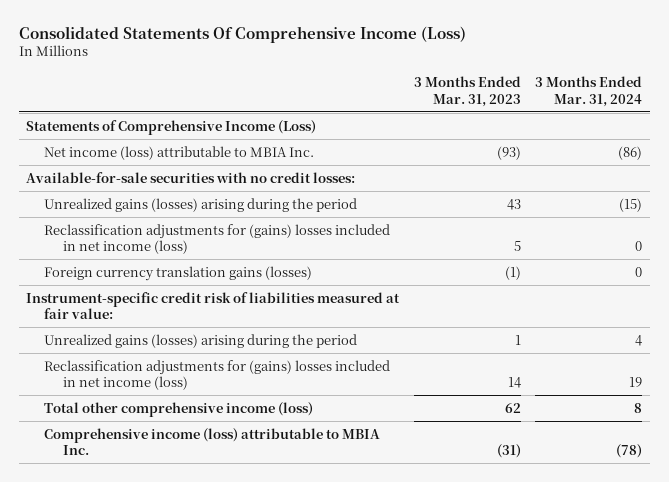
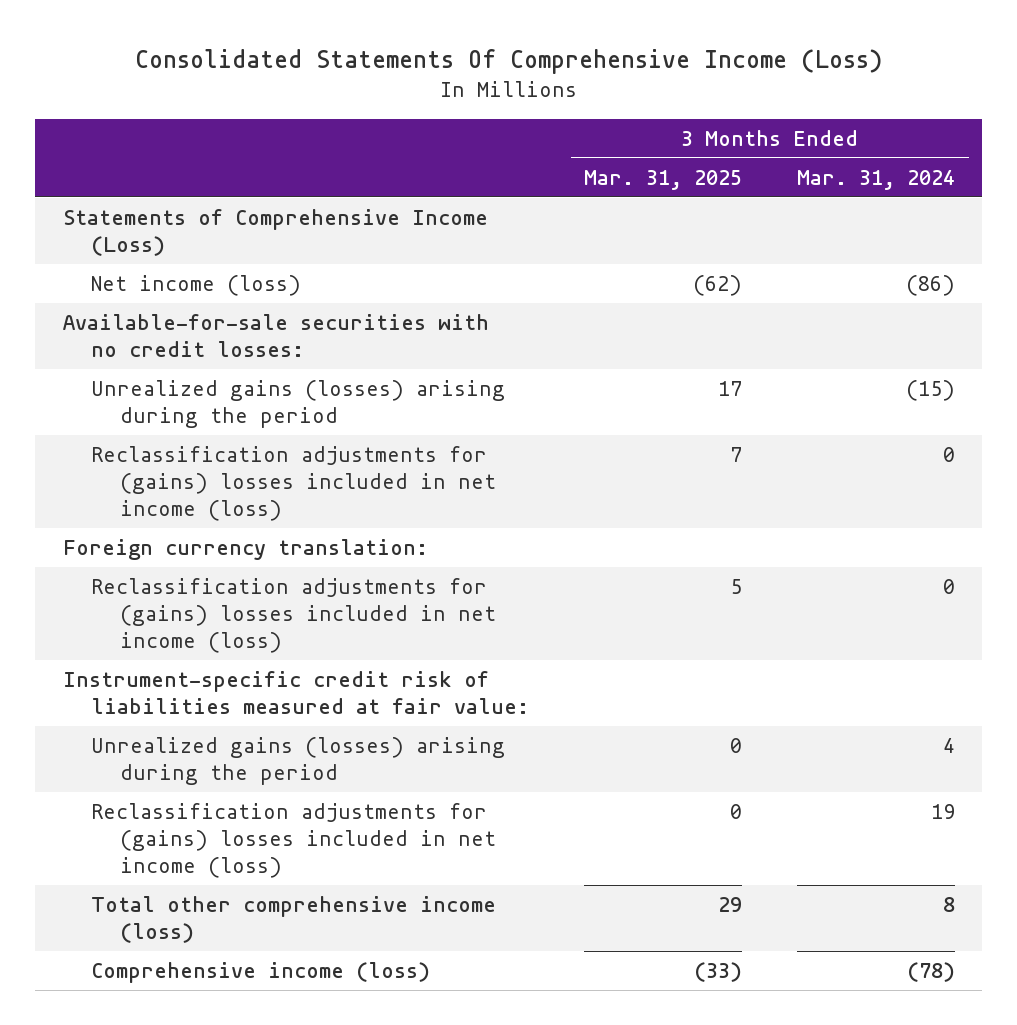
[413,75,521,107] 3 Months Ended Mar. 31, 2023 -> none
none -> [584,169,743,190] Mar. 31, 2025
[44,145,315,160] Net income (loss) attributable to MBIA Inc. -> [91,274,302,296] Net income (loss)
none -> [62,538,428,560] Foreign currency translation:
[44,265,313,281] Foreign currency translation gains (losses) -> [91,577,497,654] Reclassification adjustments for (gains) losses included in net income (loss)
[44,427,381,456] Comprehensive income (loss) attributable to MBIA Inc. -> [91,961,431,983] Comprehensive income (loss)

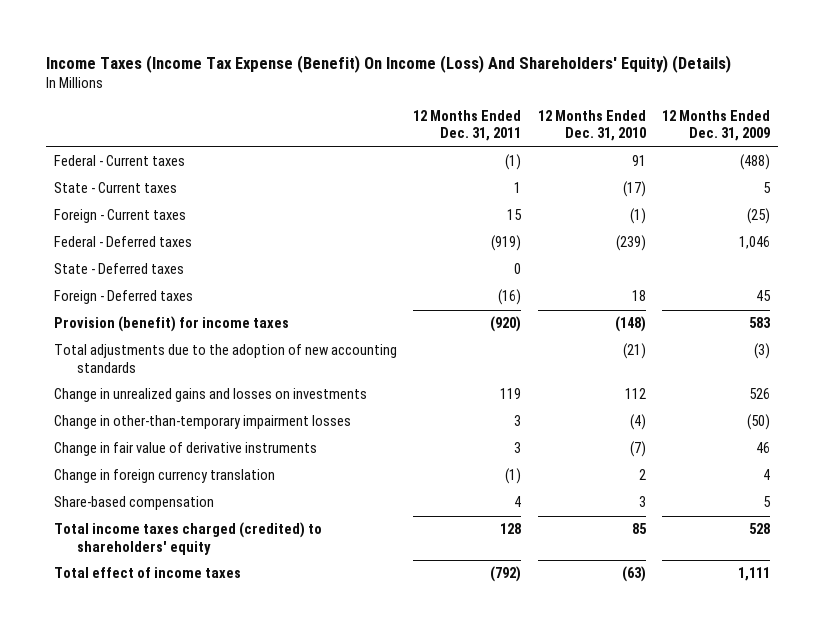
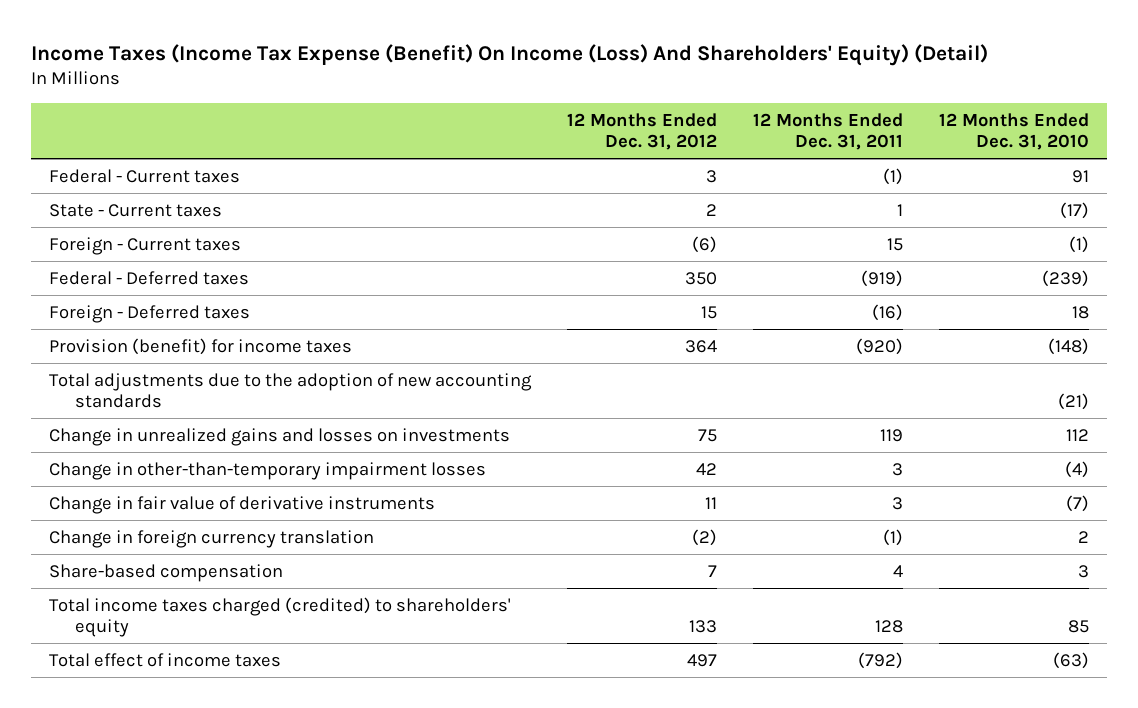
[46,54,732,73] Income Taxes (Income Tax Expense (Benefit) On Income (Loss) And Shareholders' Equity) (Details) -> [31,43,989,66] Income Taxes (Income Tax Expense (Benefit) On Income (Loss) And Shareholders' Equity) (Detail)
[661,109,770,142] 12 Months Ended Dec. 31, 2009 -> none
none -> [567,112,718,150] 12 Months Ended Dec. 31, 2012
[54,263,185,275] State - Deferred taxes -> none

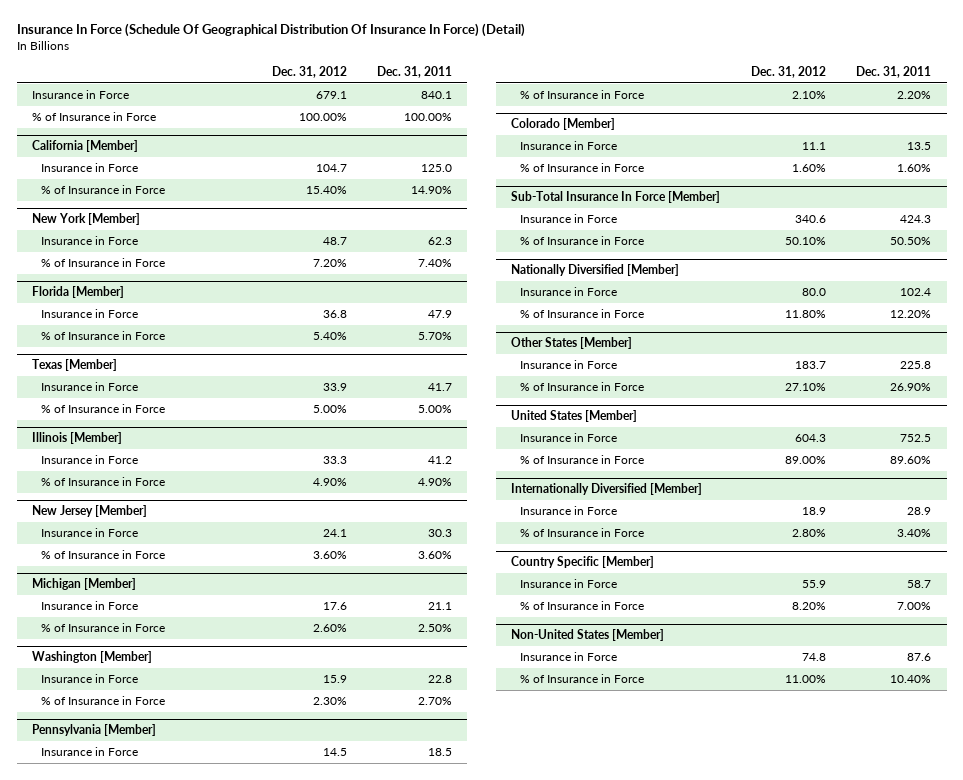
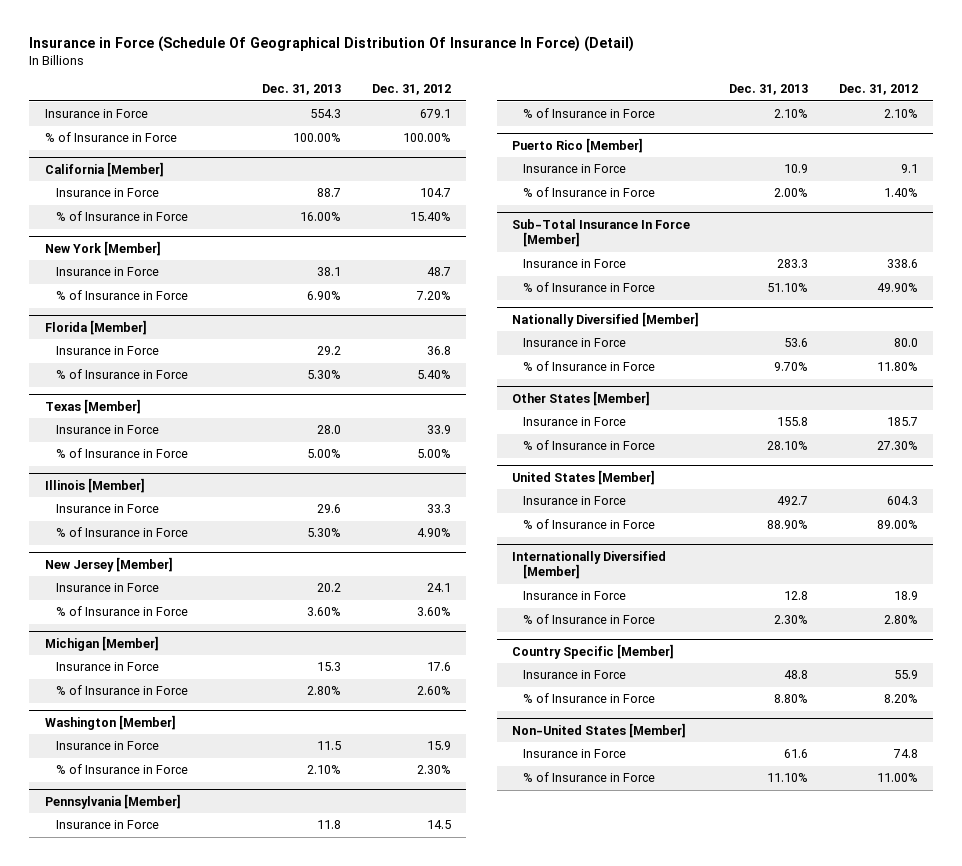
[16,23,525,38] Insurance In Force (Schedule Of Geographical Distribution Of Insurance In Force) (Detail) -> [29,36,635,53] Insurance in Force (Schedule Of Geographical Distribution Of Insurance In Force) (Detail)
[377,65,453,78] Dec. 31, 2011 -> none
none -> [262,84,342,96] Dec. 31, 2013
[511,118,616,131] Colorado [Member] -> none
none -> [511,137,643,153] Puerto Rico [Member]
[801,141,826,150] 11.1 -> [900,164,918,174] 9.1
[791,163,826,172] 1.60% -> [883,188,918,198] 1.40%
[794,214,826,223] 340.6 -> [886,259,918,269] 338.6
[784,236,826,245] 50.10% -> [876,283,918,293] 49.90%
[794,360,826,369] 183.7 -> [886,417,918,427] 185.7
[784,382,826,391] 27.10% -> [876,441,918,451] 27.30%

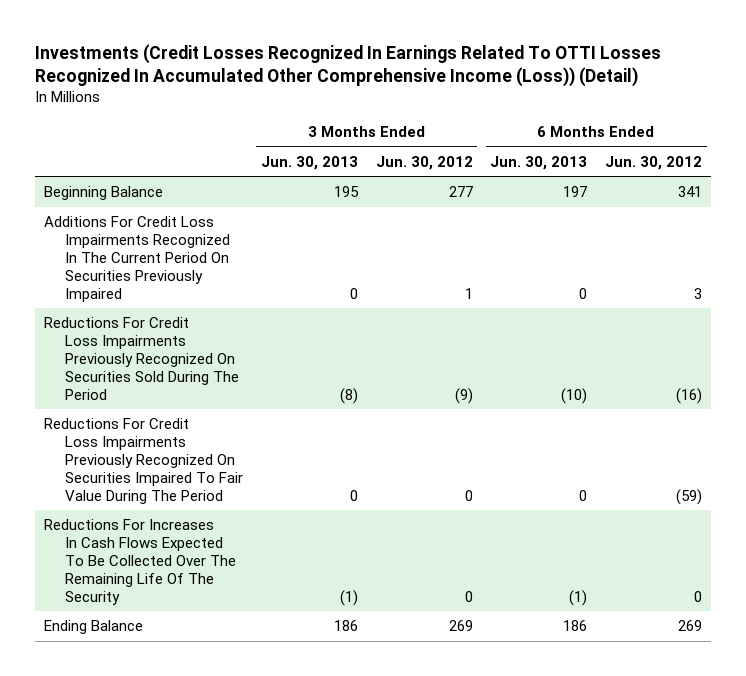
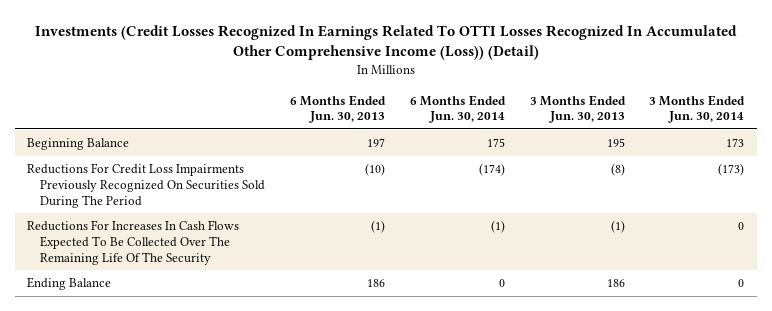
[375,156,473,171] Jun. 30, 2012 -> none
[605,156,703,171] Jun. 30, 2012 -> none
none -> [409,94,506,124] 6 Months Ended Jun. 30, 2014
none -> [649,94,746,124] 3 Months Ended Jun. 30, 2014
[44,216,230,302] Additions For Credit Loss Impairments Recognized In The Current Period On Securities Previously Impaired -> none
[44,418,243,504] Reductions For Credit Loss Impairments Previously Recognized On Securities Impaired To Fair Value During The Period -> none

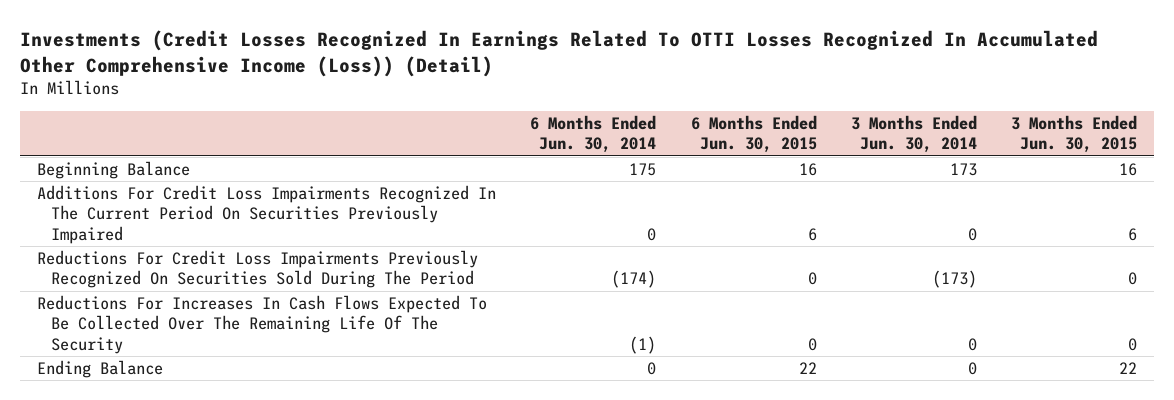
[290,94,387,124] 6 Months Ended Jun. 30, 2013 -> none
[529,94,626,124] 3 Months Ended Jun. 30, 2013 -> none
none -> [690,114,817,154] 6 Months Ended Jun. 30, 2015
none -> [1011,114,1138,154] 3 Months Ended Jun. 30, 2015
none -> [37,184,497,244] Additions For Credit Loss Impairments Recognized In The Current Period On Securities Previously Impaired

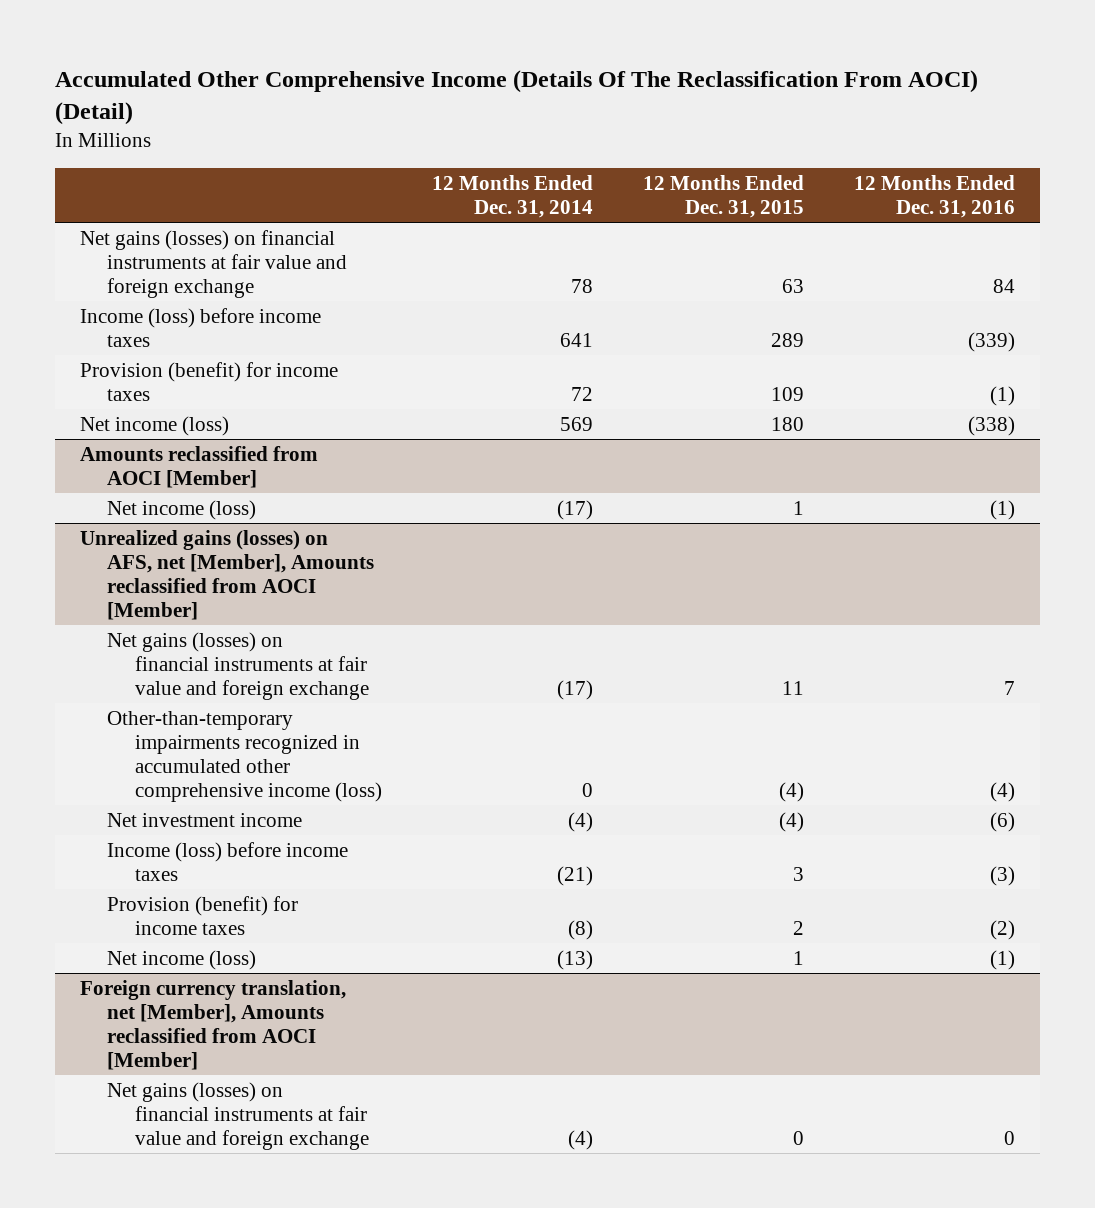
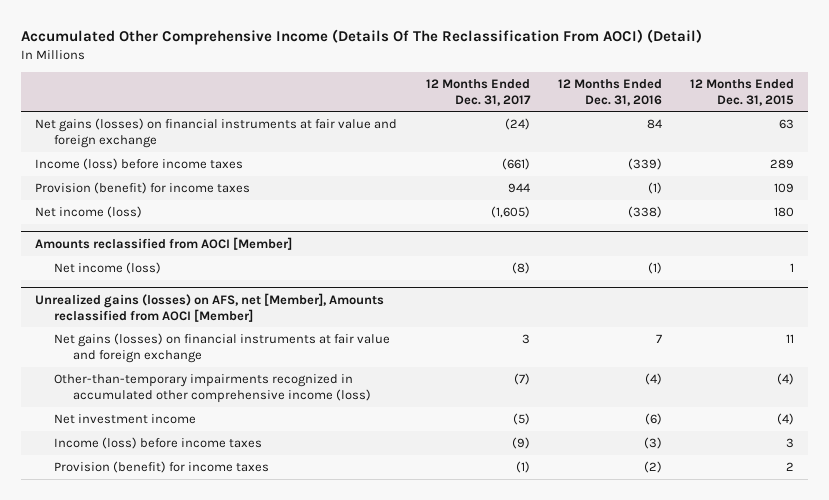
[431,174,593,218] 12 Months Ended Dec. 31, 2014 -> none
none -> [425,78,531,106] 12 Months Ended Dec. 31, 2017
[107,949,257,970] Net income (loss) -> none
[79,979,346,1070] Foreign currency translation, net [Member], Amounts reclassified from AOCI [Member] -> none
[107,1081,369,1150] Net gains (losses) on financial instruments at fair value and foreign exchange -> none

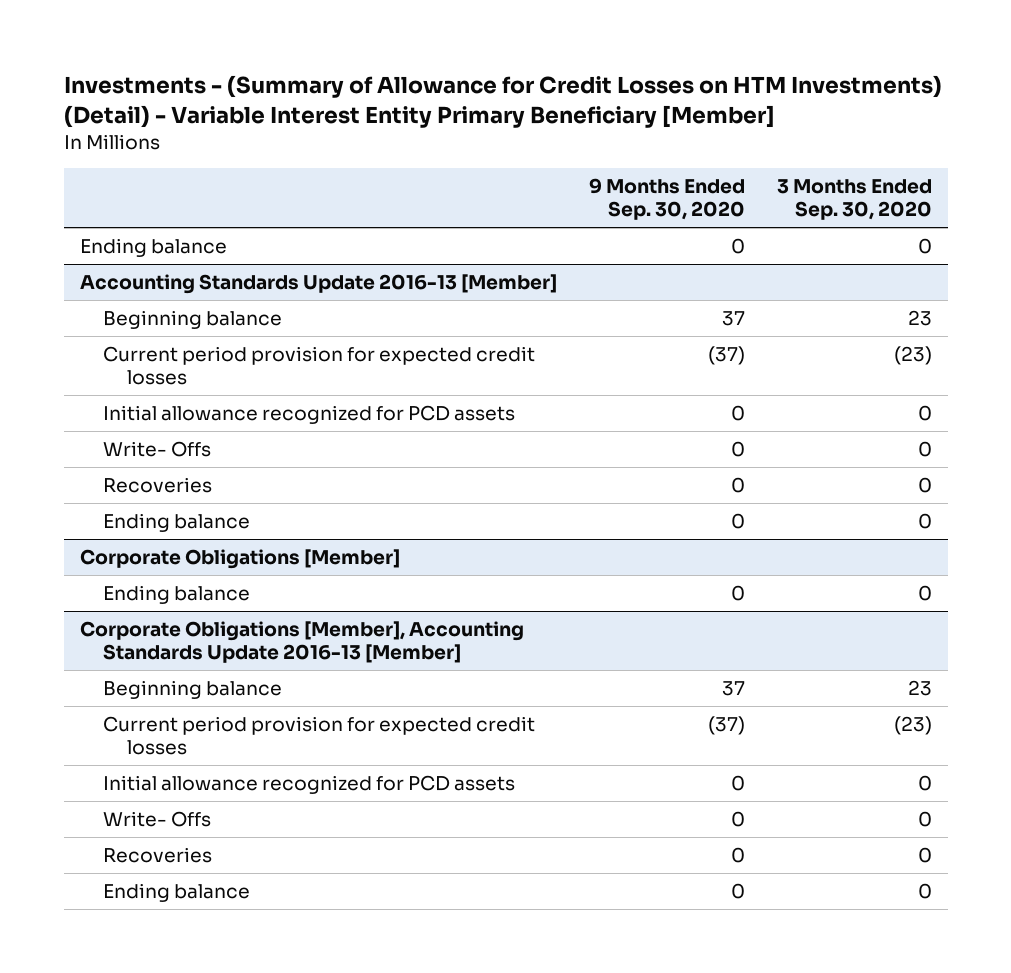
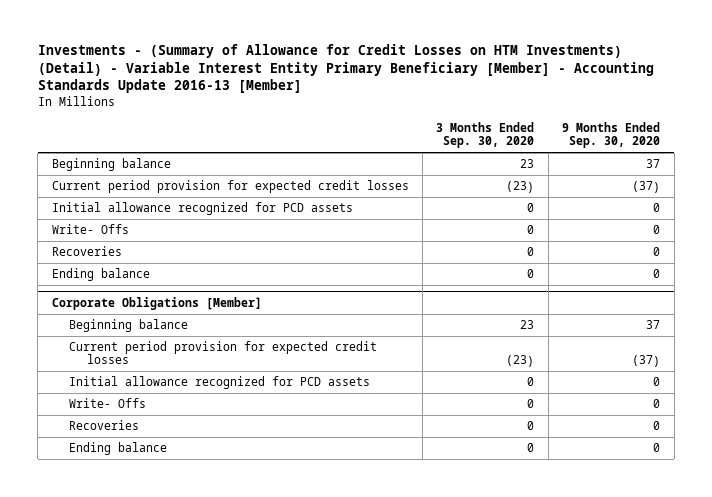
[63,75,942,129] Investments - (Summary of Allowance for Credit Losses on HTM Investments) (Detail) - Variable Interest Entity Primary Beneficiary [Member] -> [37,44,654,94] Investments - (Summary of Allowance for Credit Losses on HTM Investments) (Detail) - Variable Interest Entity Primary Beneficiary [Member] - Accounting Standards Update 2016-13 [Member]
[79,238,227,258] Ending balance -> none
[79,274,557,295] Accounting Standards Update 2016-13 [Member] -> none
[103,585,251,605] Ending balance -> none
[79,621,524,664] Corporate Obligations [Member], Accounting Standards Update 2016-13 [Member] -> none

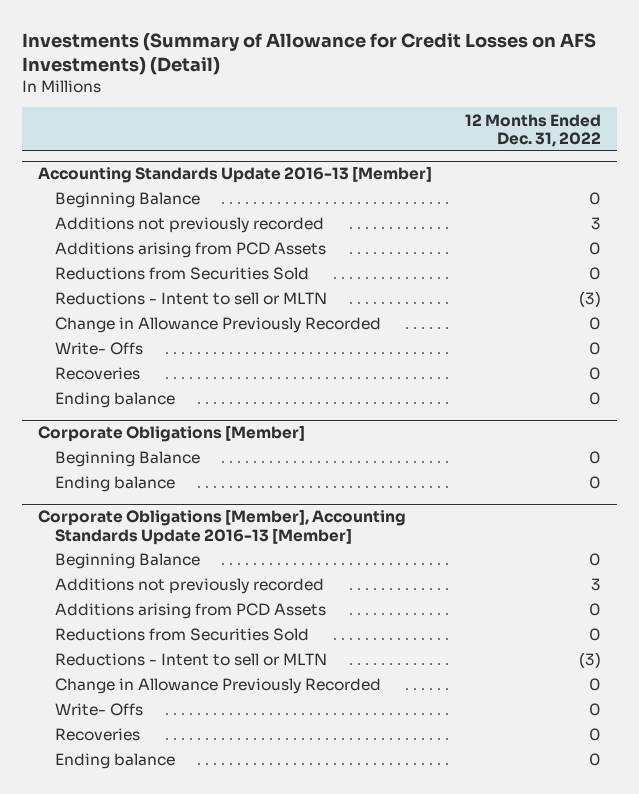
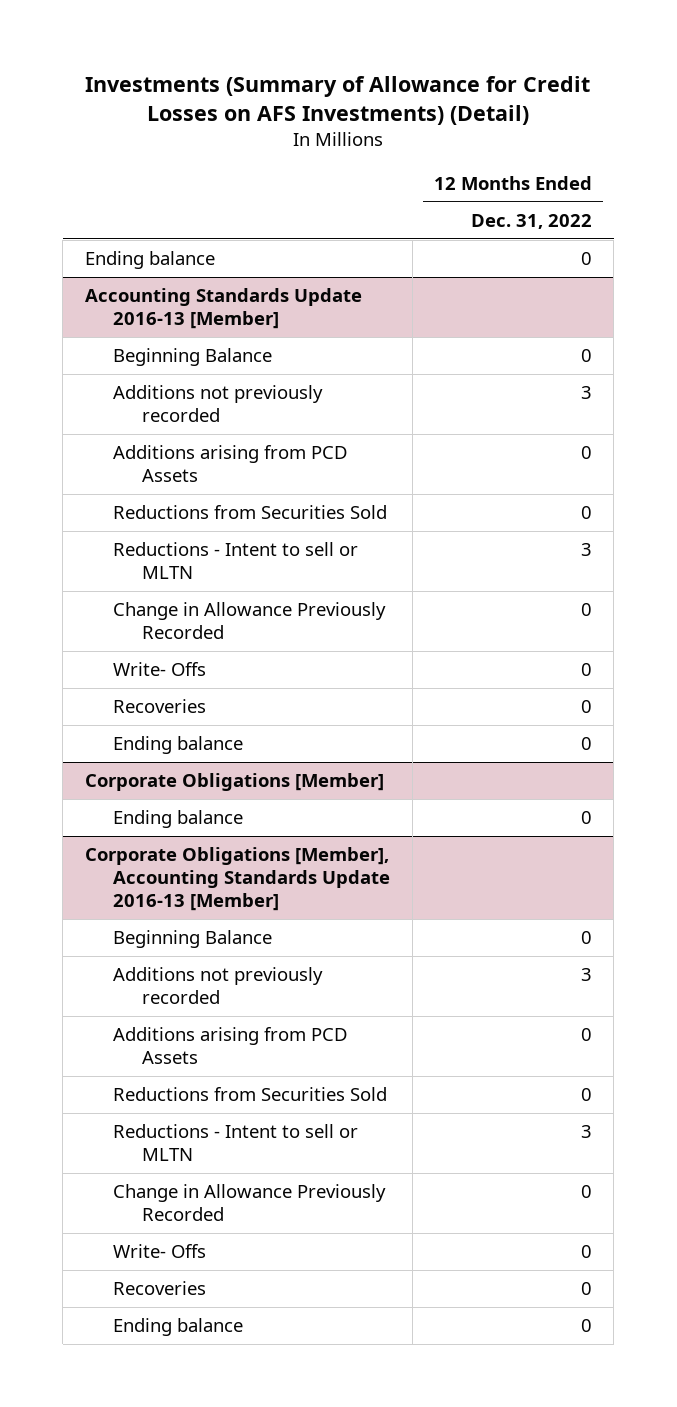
none -> [84,251,215,270] Ending balance
[578,291,601,308] (3) -> [580,543,592,557] 3
[54,451,200,468] Beginning Balance -> none
[578,652,601,669] (3) -> [580,1125,592,1139] 3

